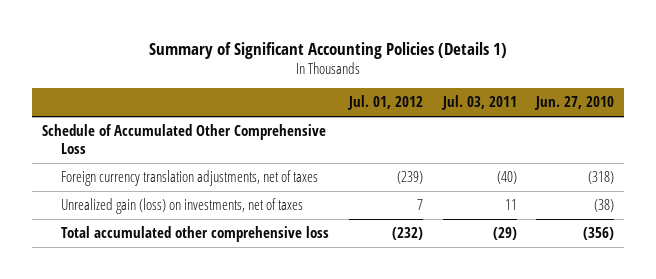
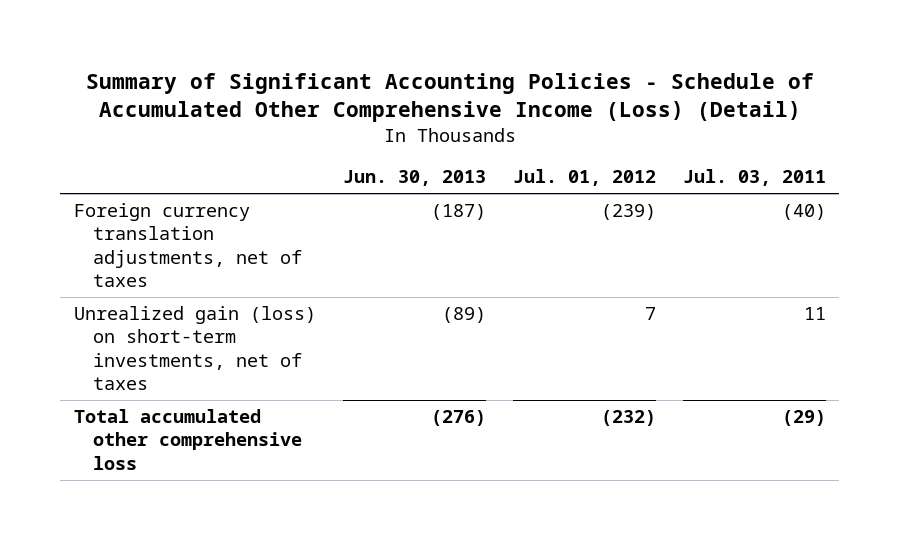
[149,41,508,59] Summary of Significant Accounting Policies (Details 1) -> [85,72,814,123] Summary of Significant Accounting Policies - Schedule of Accumulated Other Comprehensive Income (Loss) (Detail)
[534,96,615,111] Jun. 27, 2010 -> none
none -> [342,170,486,187] Jun. 30, 2013
[42,124,327,155] Schedule of Accumulated Other Comprehensive Loss -> none
[61,198,304,215] Unrealized gain (loss) on investments, net of taxes -> [73,306,316,391] Unrealized gain (loss) on short-term investments, net of taxes

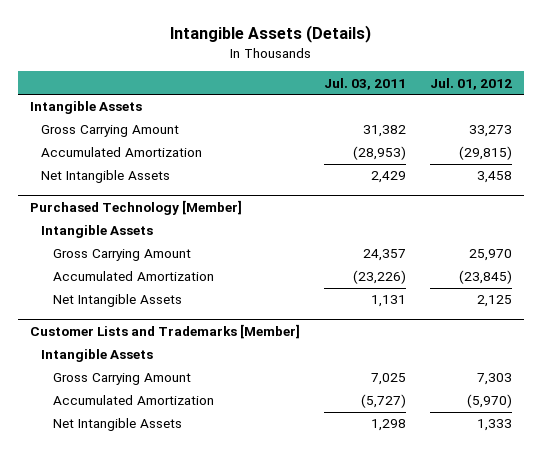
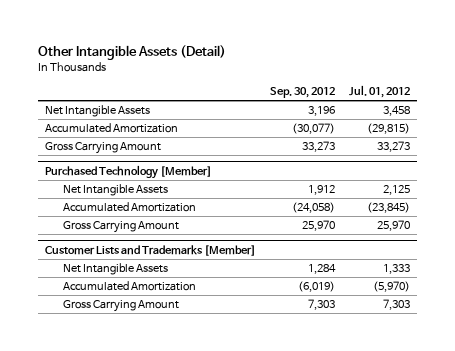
[170,25,372,44] Intangible Assets (Details) -> [38,44,227,60] Other Intangible Assets (Detail)
[324,77,407,90] Jul. 03, 2011 -> none
none -> [270,86,336,98] Sep. 30, 2012
[29,101,142,115] Intangible Assets -> none
[41,147,203,158] Accumulated Amortization -> [45,123,179,134] Accumulated Amortization
[41,125,180,138] Gross Carrying Amount -> [45,142,162,155] Gross Carrying Amount
[41,225,154,239] Intangible Assets -> none
[53,271,215,282] Accumulated Amortization -> [62,202,196,213] Accumulated Amortization
[53,249,192,262] Gross Carrying Amount -> [62,221,179,234] Gross Carrying Amount
[41,349,154,363] Intangible Assets -> none
[53,395,215,406] Accumulated Amortization -> [62,281,196,292] Accumulated Amortization
[53,373,192,386] Gross Carrying Amount -> [62,300,179,313] Gross Carrying Amount

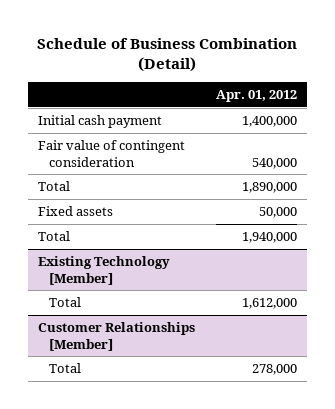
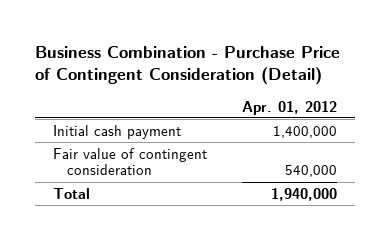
[37,37,298,73] Schedule of Business Combination (Detail) -> [34,45,340,86] Business Combination - Purchase Price of Contingent Consideration (Detail)
[38,181,71,192] Total -> none
[38,206,114,217] Fixed assets -> none
[38,256,171,285] Existing Technology [Member] -> none
[49,297,82,308] Total -> none
[38,322,196,351] Customer Relationships [Member] -> none
[49,363,82,374] Total -> none

